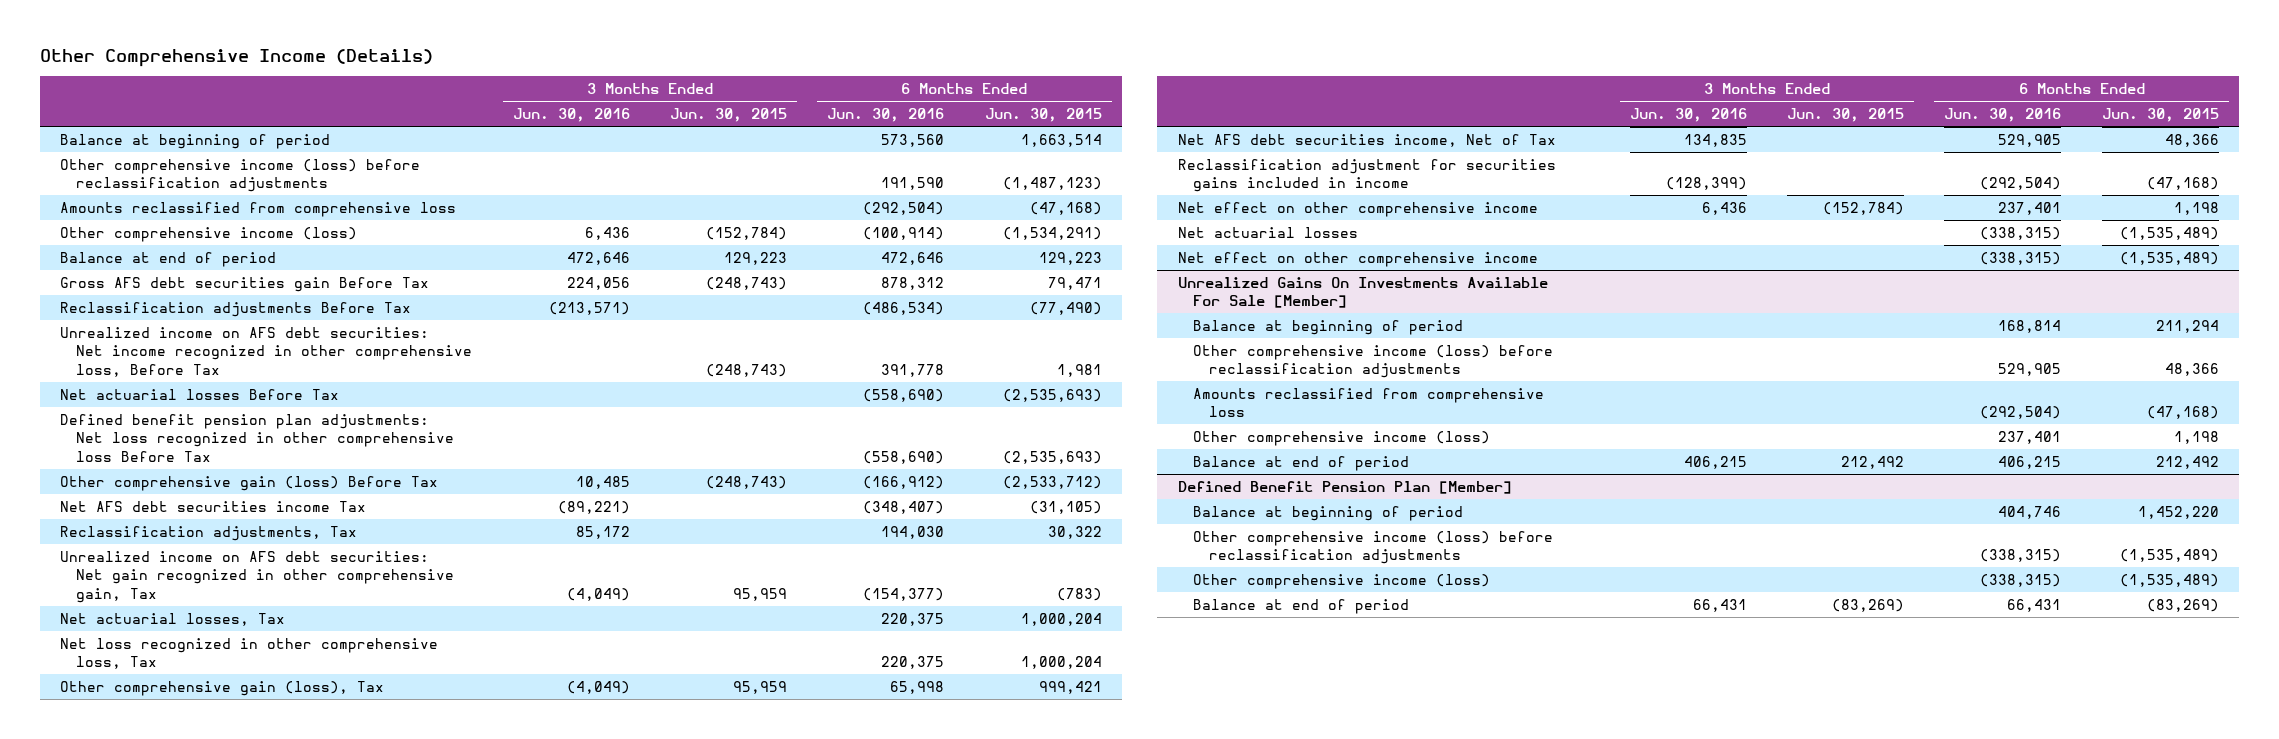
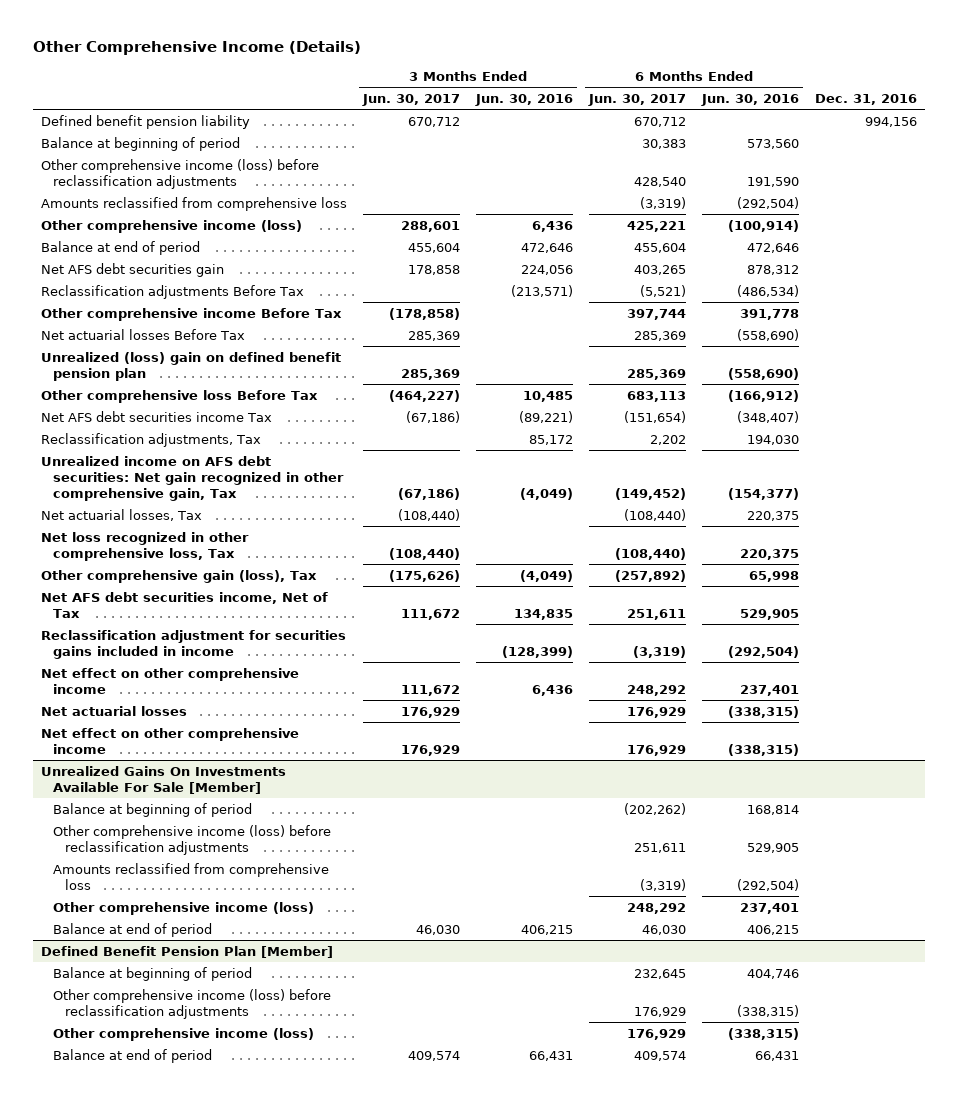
[669,108,787,123] Jun. 30, 2015 -> none
[984,108,1102,123] Jun. 30, 2015 -> none
none -> [362,93,461,106] Jun. 30, 2017
none -> [587,93,686,106] Jun. 30, 2017
none -> [814,93,917,105] Dec. 31, 2016
none -> [41,114,251,129] Defined benefit pension liability
[60,276,430,292] Gross AFS debt securities gain Before Tax -> [41,262,225,277] Net AFS debt securities gain
[60,326,473,377] Unrealized income on AFS debt securities: Net income recognized in other comprehensive loss, Before Tax -> [41,307,343,321] Other comprehensive income Before Tax
[60,413,455,462] Defined benefit pension plan adjustments: Net loss recognized in other comprehensive loss Before Tax -> [41,351,342,381] Unrealized (loss) gain on defined benefit pension plan
[60,475,439,491] Other comprehensive gain (loss) Before Tax -> [41,389,319,403] Other comprehensive loss Before Tax

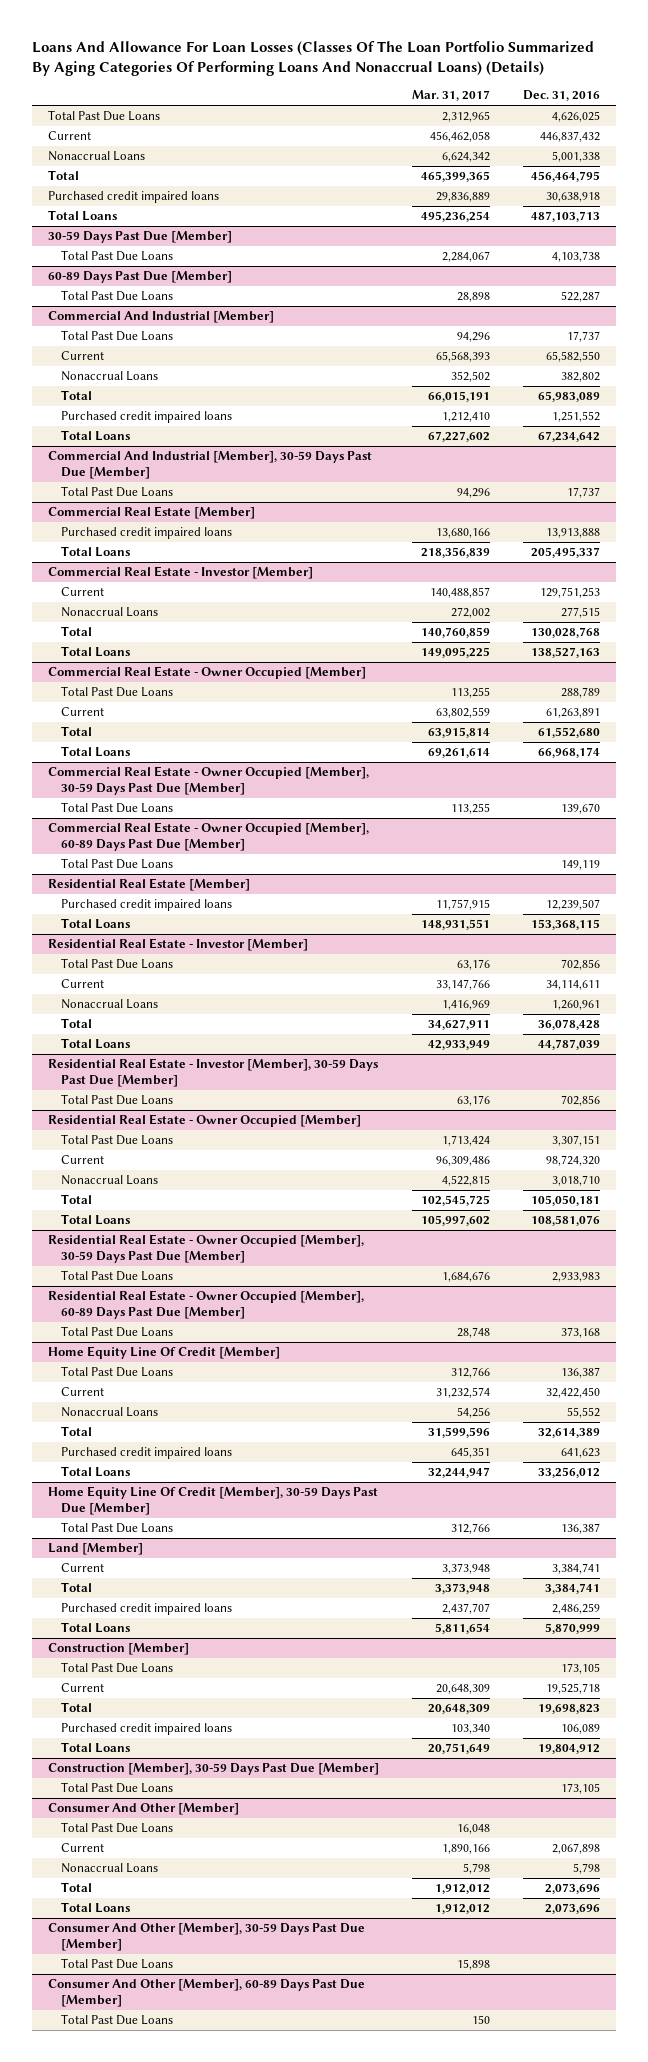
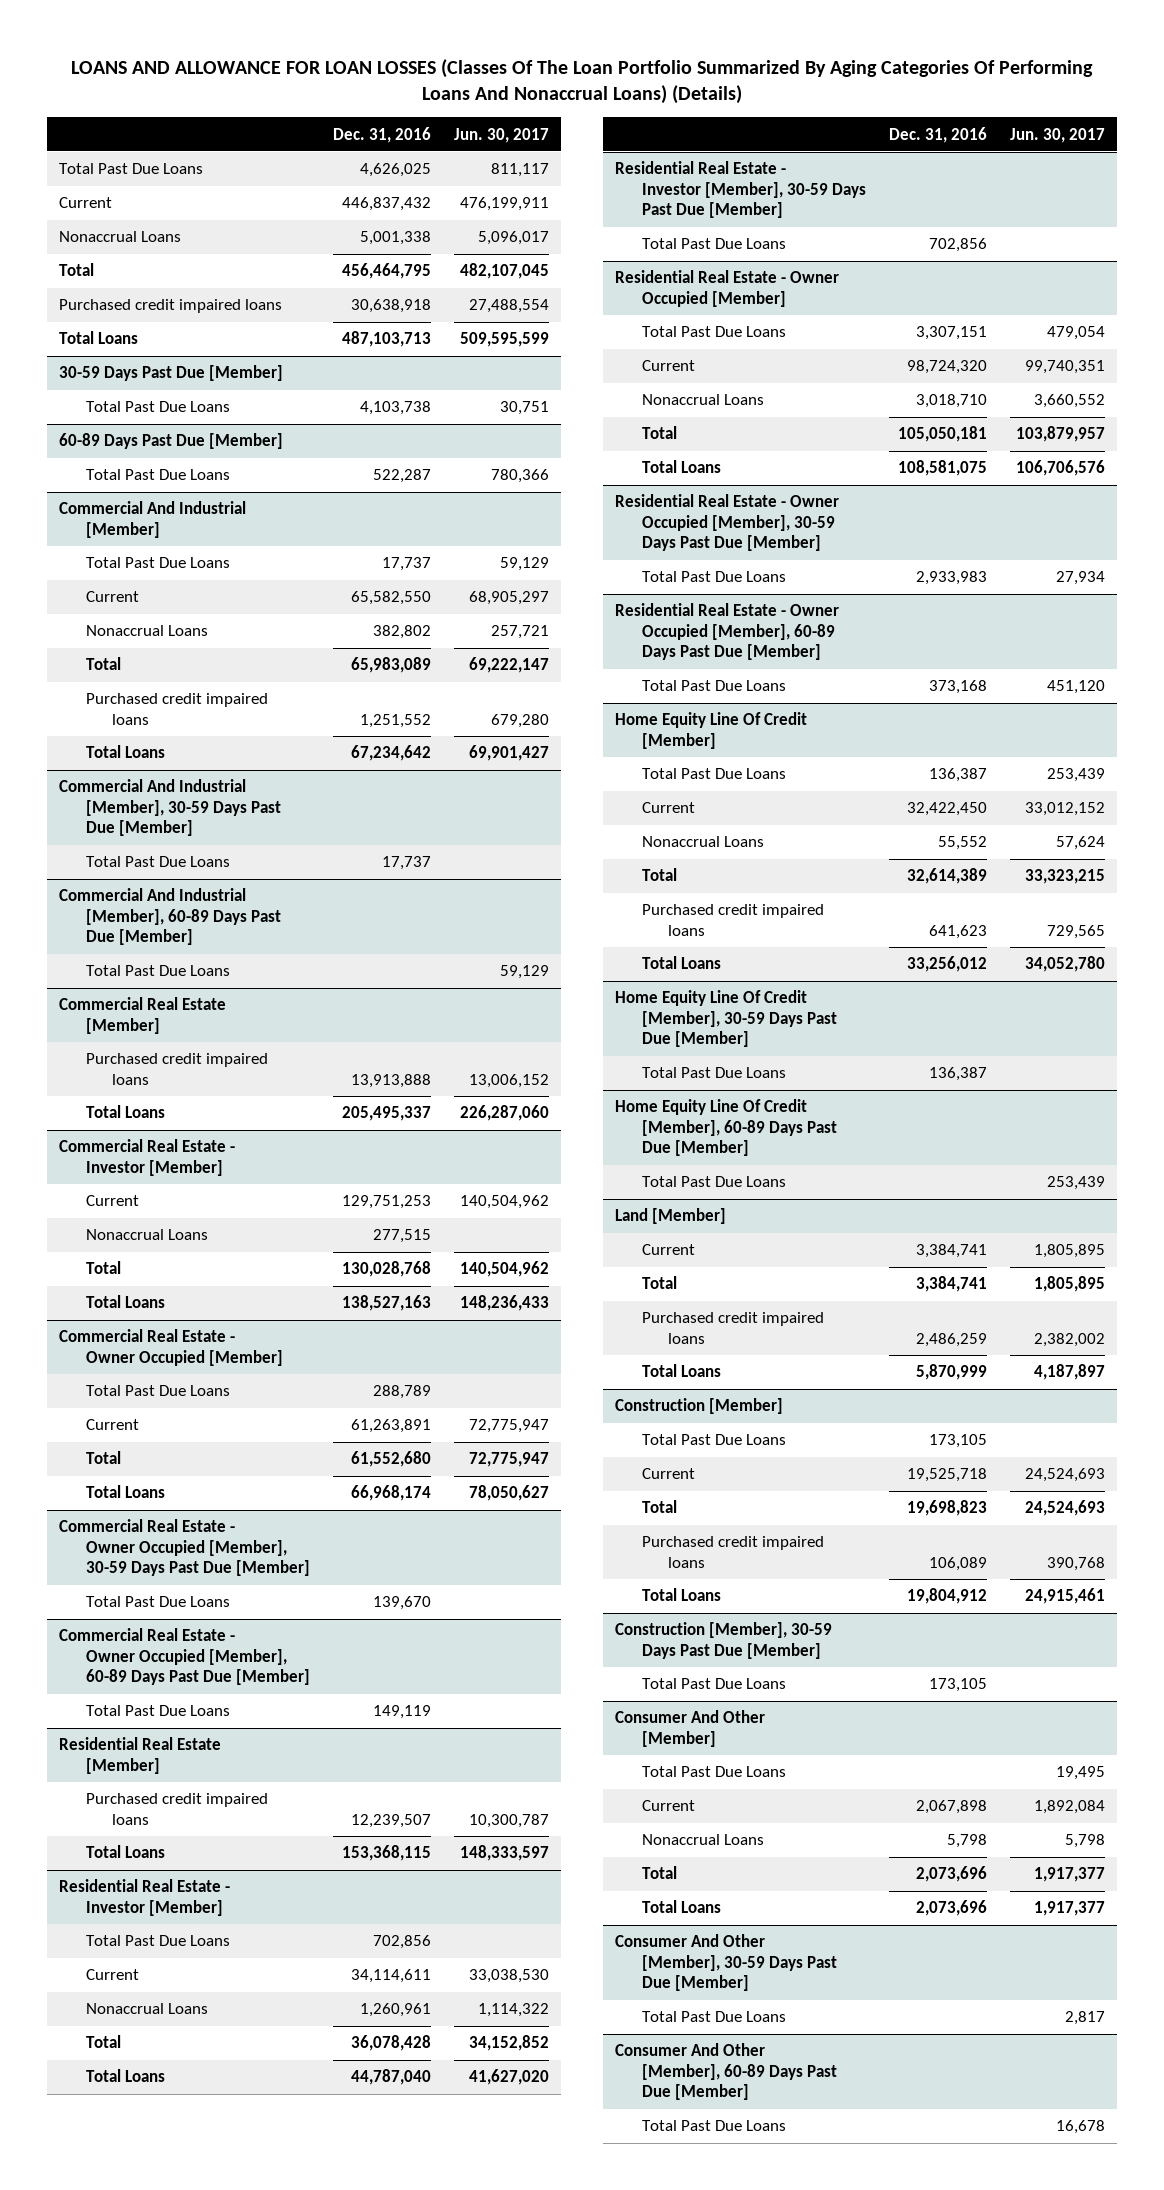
[32,41,595,76] Loans And Allowance For Loan Losses (Classes Of The Loan Portfolio Summarized By Aging Categories Of Performing Loans And Nonaccrual Loans) (Details) -> [71,58,1094,105] LOANS AND ALLOWANCE FOR LOAN LOSSES (Classes Of The Loan Portfolio Summarized By Aging Categories Of Performing Loans And Nonaccrual Loans) (Details)
[411,90,490,102] Mar. 31, 2017 -> none
none -> [454,127,550,143] Jun. 30, 2017
none -> [59,888,281,946] Commercial And Industrial [Member], 60-89 Days Past Due [Member]
none -> [85,965,230,977] Total Past Due Loans
[537,1039,600,1051] 44,787,039 -> [350,2069,431,2086] 44,787,040
[530,1215,600,1227] 108,581,076 -> [897,460,987,477] 108,581,075
none -> [615,1099,837,1157] Home Equity Line Of Credit [Member], 60-89 Days Past Due [Member]
none -> [641,1176,786,1188] Total Past Due Loans

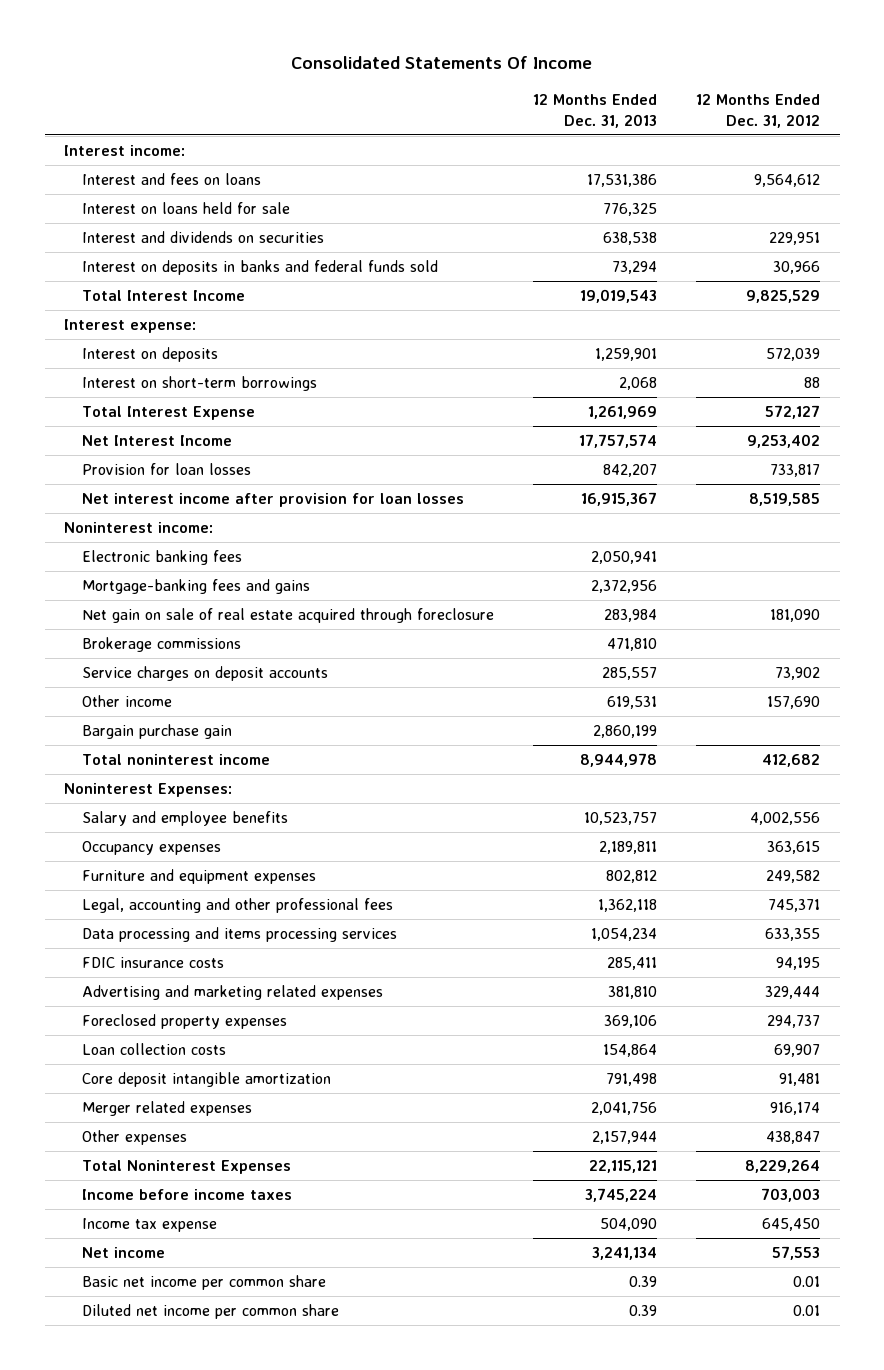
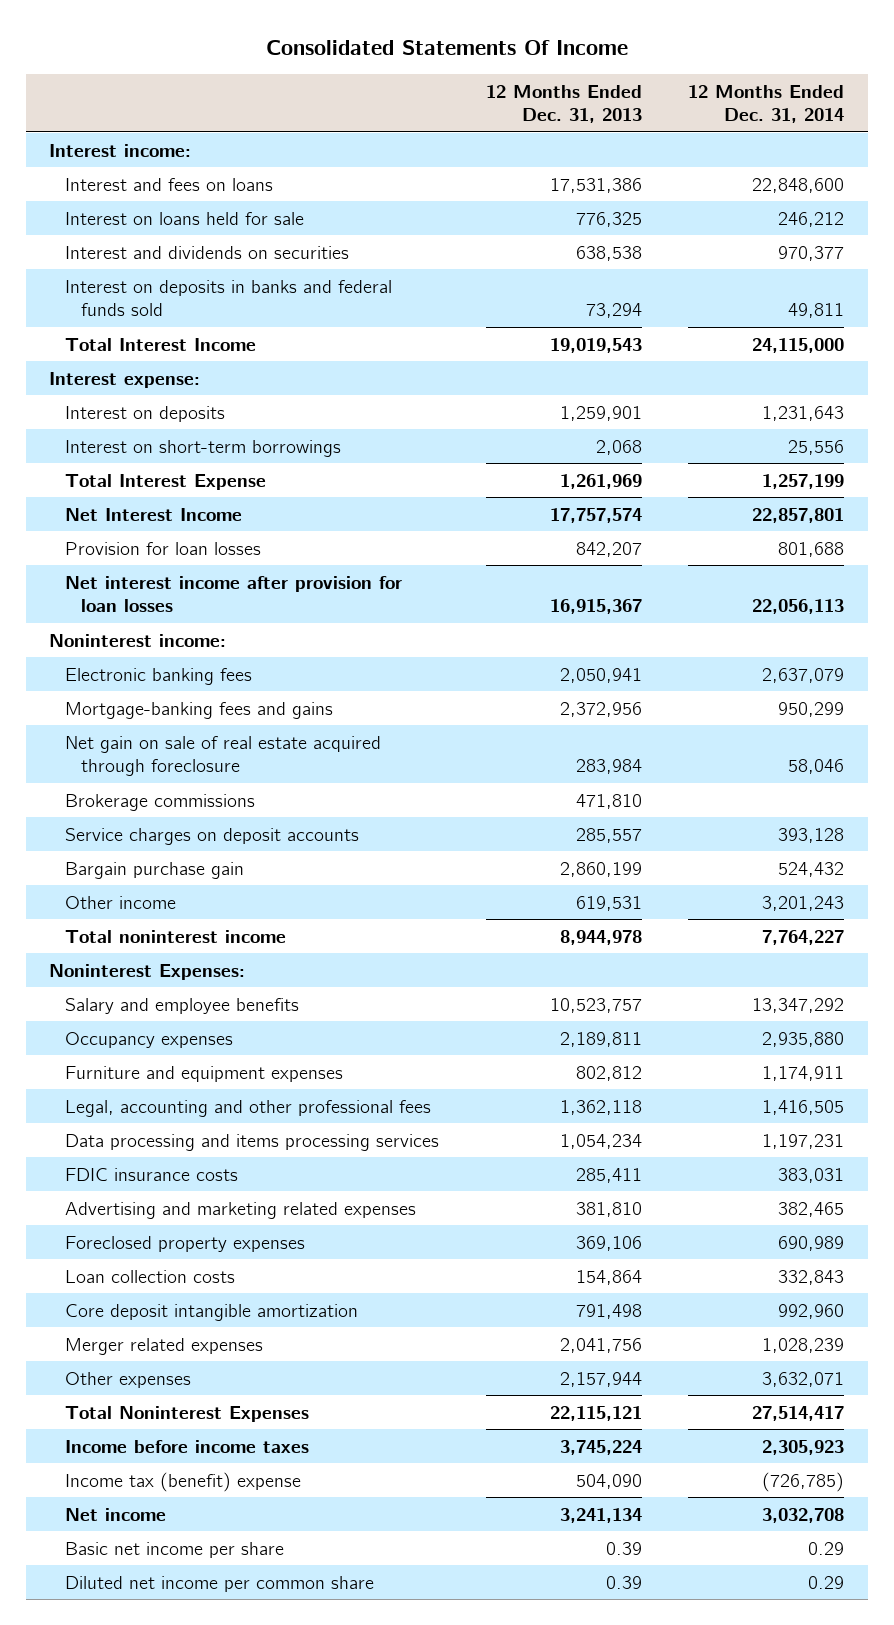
[696,94,821,128] 12 Months Ended Dec. 31, 2012 -> none
none -> [688,84,845,124] 12 Months Ended Dec. 31, 2014
[82,694,173,707] Other income -> [65,895,177,909] Other income
[82,1217,218,1232] Income tax expense -> [65,1471,302,1492] Income tax (benefit) expense
[82,1274,327,1290] Basic net income per common share -> [65,1541,285,1558] Basic net income per share

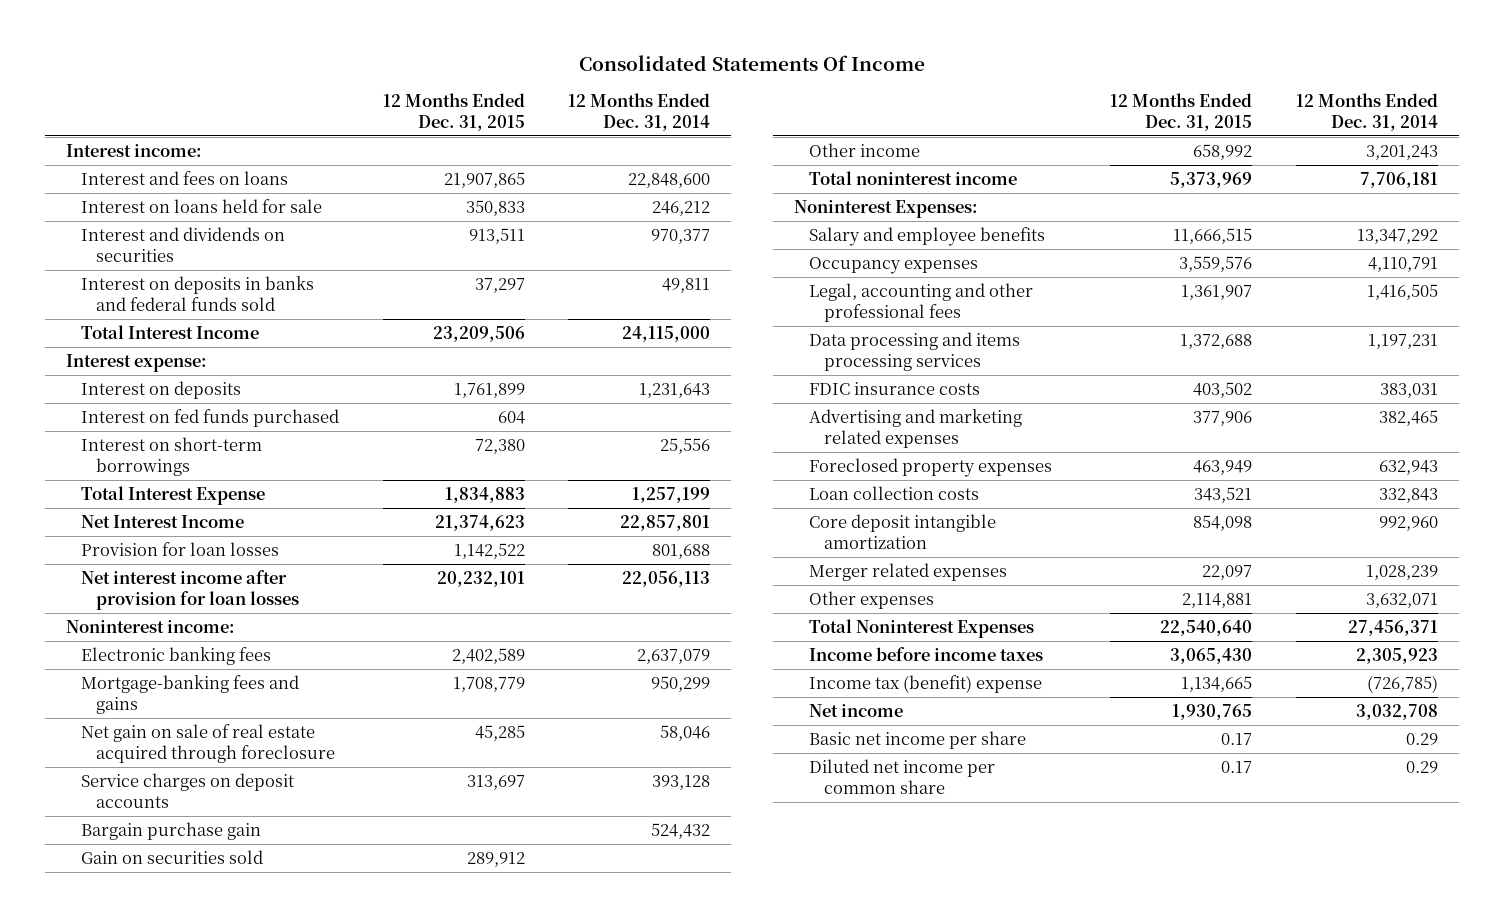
[485,84,642,124] 12 Months Ended Dec. 31, 2013 -> none
none -> [382,93,525,132] 12 Months Ended Dec. 31, 2015
none -> [81,408,340,427] Interest on fed funds purchased
[65,793,256,811] Brokerage commissions -> none
none -> [81,849,264,864] Gain on securities sold
[762,929,845,945] 7,764,227 -> [1359,171,1438,188] 7,706,181
[65,1065,344,1082] Furniture and equipment expenses -> none
[762,1031,845,1047] 2,935,880 -> [1367,256,1438,272] 4,110,791
[778,1235,845,1251] 690,989 -> [1378,459,1438,475] 632,943
[752,1405,845,1421] 27,514,417 -> [1347,619,1438,636] 27,456,371

